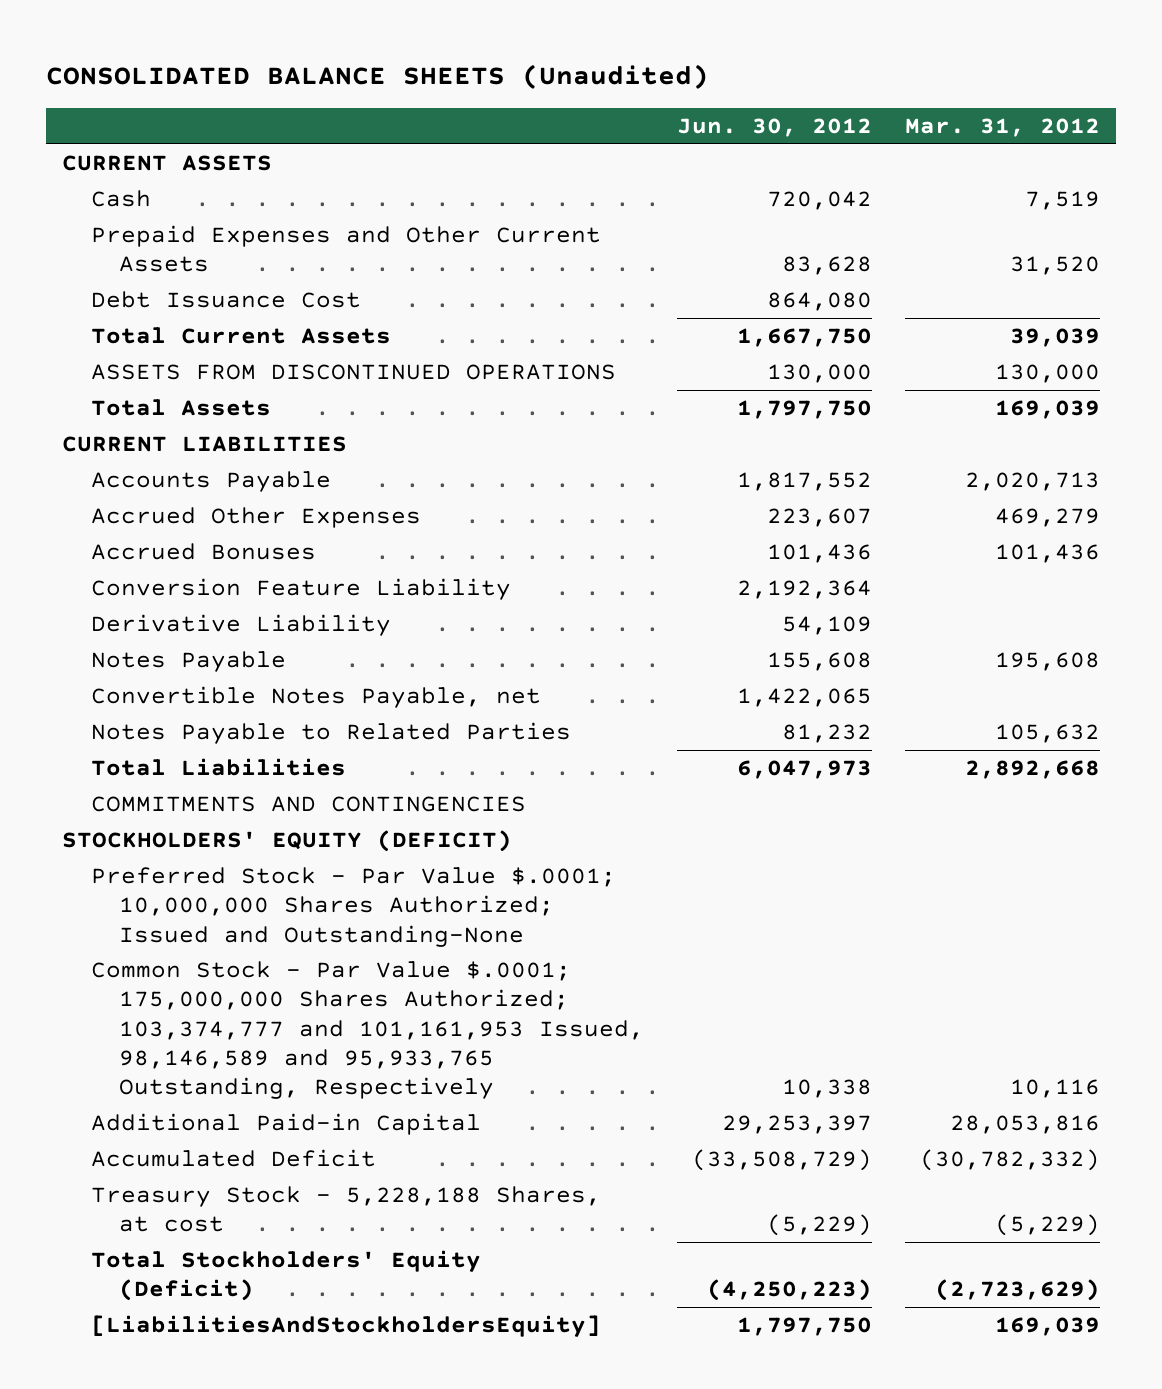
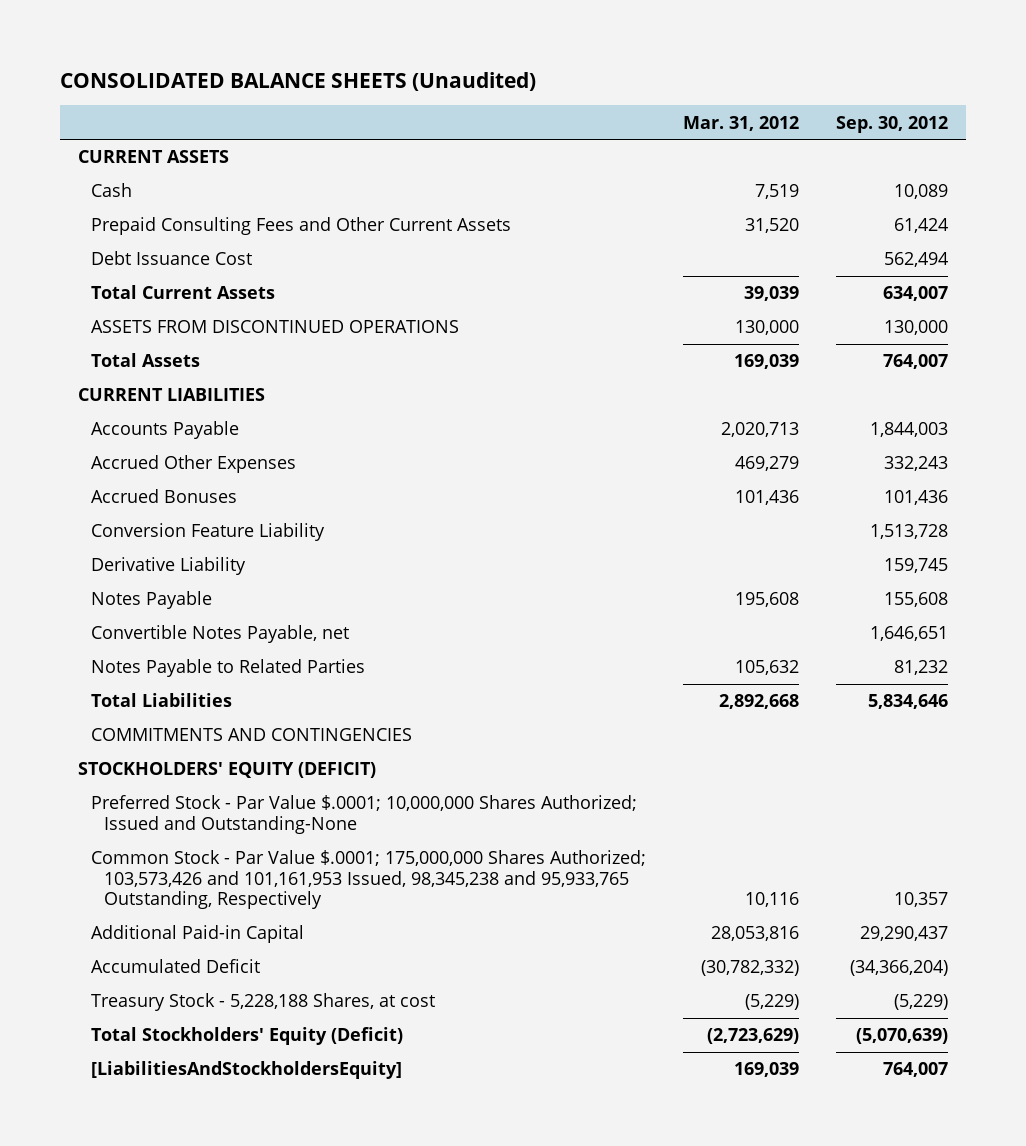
[676,117,872,137] Jun. 30, 2012 -> none
none -> [835,115,948,133] Sep. 30, 2012
[90,225,601,273] Prepaid Expenses and Other Current Assets -> [91,217,512,236] Prepaid Consulting Fees and Other Current Assets
[90,961,644,1099] Common Stock - Par Value $.0001; 175,000,000 Shares Authorized; 103,374,777 and 101,161,953 Issued, 98,146,589 and 95,933,765 Outstanding, Respectively -> [91,850,647,910] Common Stock - Par Value $.0001; 175,000,000 Shares Authorized; 103,573,426 and 101,161,953 Issued, 98,345,238 and 95,933,765 Outstanding, Respectively

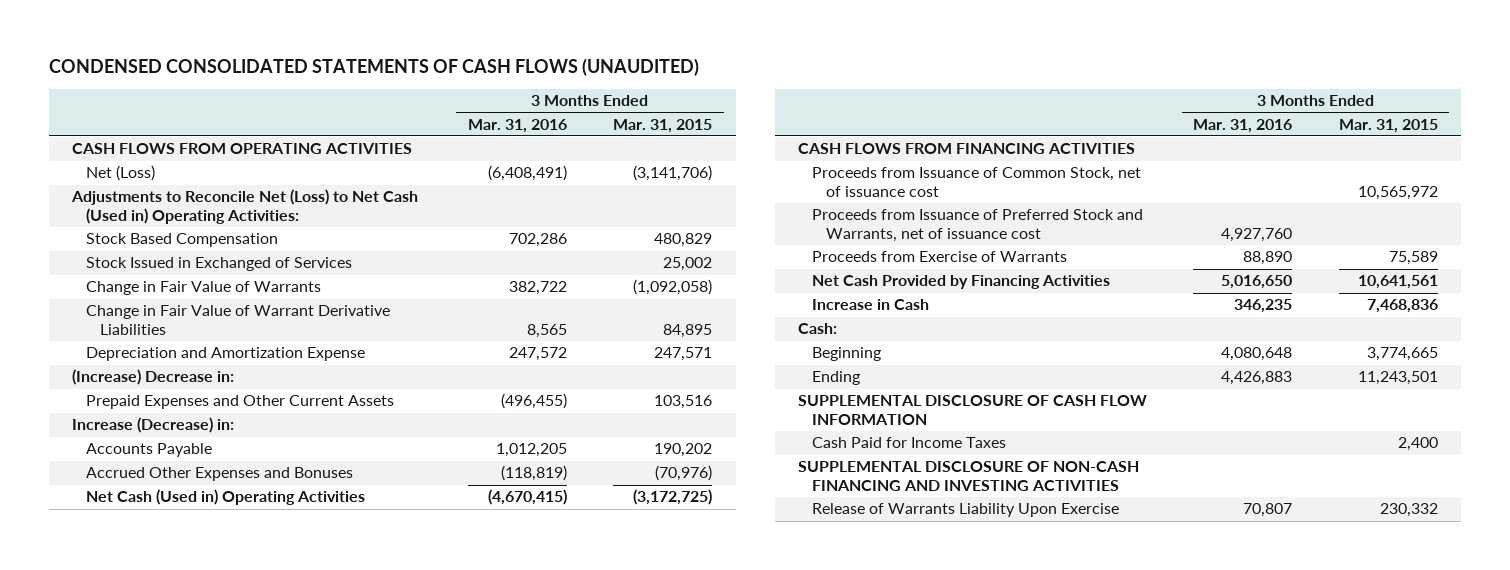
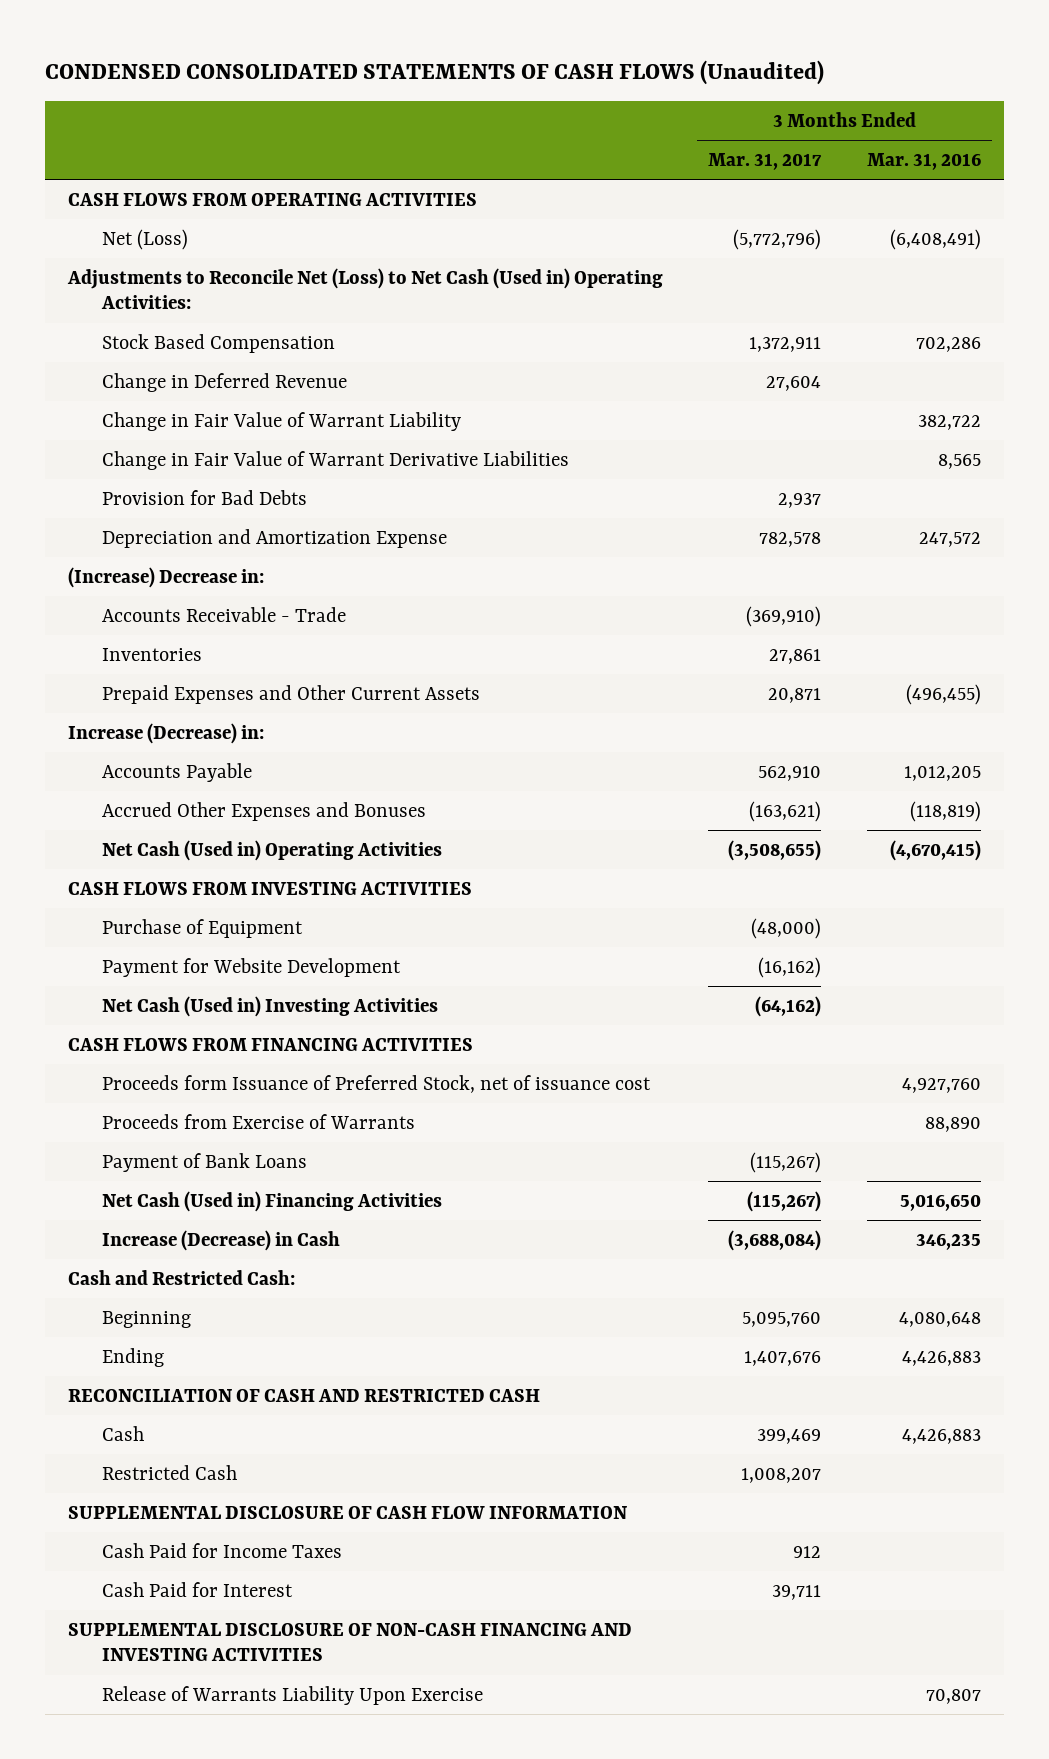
[48,58,699,77] CONDENSED CONSOLIDATED STATEMENTS OF CASH FLOWS (UNAUDITED) -> [44,59,824,85] CONDENSED CONSOLIDATED STATEMENTS OF CASH FLOWS (Unaudited)
[613,118,713,133] Mar. 31, 2015 -> none
none -> [708,152,823,170] Mar. 31, 2017
[86,257,353,272] Stock Issued in Exchanged of Services -> none
none -> [101,372,347,392] Change in Deferred Revenue
[86,281,322,296] Change in Fair Value of Warrants -> [101,411,461,431] Change in Fair Value of Warrant Liability
none -> [101,489,307,505] Provision for Bad Debts
none -> [101,606,346,622] Accounts Receivable - Trade
none -> [101,647,202,661] Inventories
none -> [67,881,472,895] CASH FLOWS FROM INVESTING ACTIVITIES
none -> [101,918,303,938] Purchase of Equipment
none -> [101,957,401,977] Payment for Website Development
none -> [101,995,438,1017] Net Cash (Used in) Investing Activities
[811,167,1141,198] Proceeds from Issuance of Common Stock, net of issuance cost -> none
[811,209,1143,243] Proceeds from Issuance of Preferred Stock and Warrants, net of issuance cost -> [101,1074,651,1093] Proceeds form Issuance of Preferred Stock, net of issuance cost
none -> [101,1152,307,1172] Payment of Bank Loans
[811,275,1110,290] Net Cash Provided by Financing Activities -> [101,1190,442,1212] Net Cash (Used in) Financing Activities
[811,299,929,311] Increase in Cash -> [101,1229,340,1251] Increase (Decrease) in Cash
[797,323,837,335] Cash: -> [67,1269,295,1285] Cash and Restricted Cash:
none -> [67,1388,540,1402] RECONCILIATION OF CASH AND RESTRICTED CASH
none -> [101,1425,144,1441] Cash
none -> [101,1464,237,1480] Restricted Cash
none -> [101,1581,293,1597] Cash Paid for Interest

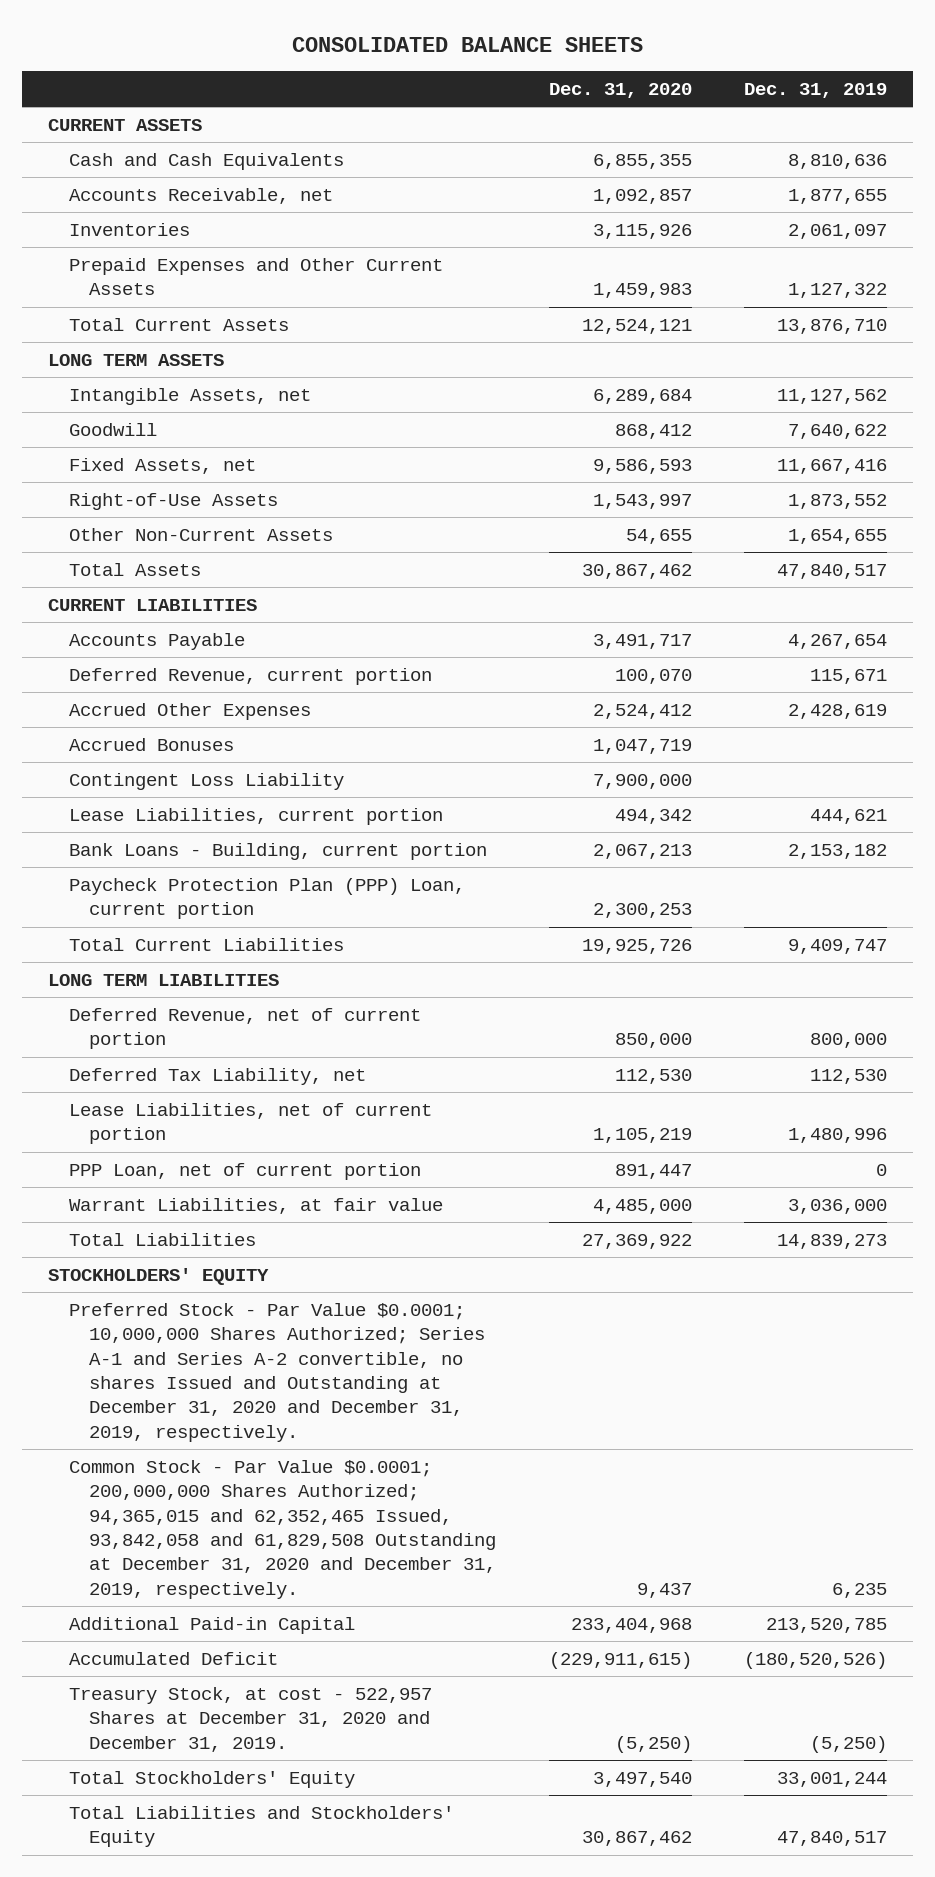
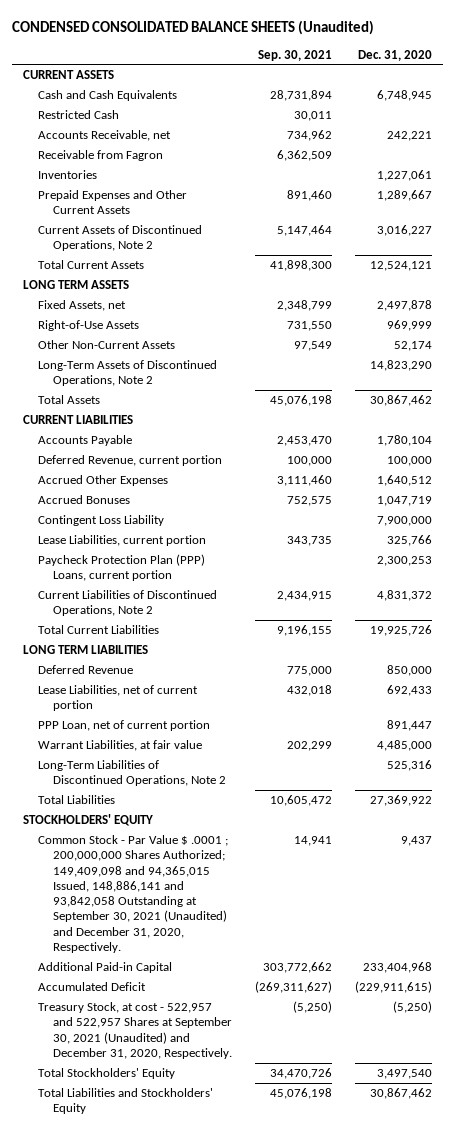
[291,36,643,52] CONSOLIDATED BALANCE SHEETS -> [11,19,374,35] CONDENSED CONSOLIDATED BALANCE SHEETS (Unaudited)
[744,82,888,98] Dec. 31, 2019 -> none
none -> [258,49,333,61] Sep. 30, 2021
[592,153,692,169] 6,855,355 -> [376,90,432,102] 6,748,945
none -> [38,110,120,120] Restricted Cash
[592,188,692,204] 1,092,857 -> [386,131,432,142] 242,221
none -> [38,150,164,162] Receivable from Fagron
[592,223,692,239] 3,115,926 -> [376,170,432,182] 1,227,061
[592,283,692,299] 1,459,983 -> [376,190,432,202] 1,289,667
none -> [38,225,203,252] Current Assets of Discontinued Operations, Note 2
[68,387,311,405] Intangible Assets, net -> none
[68,422,157,436] Goodwill -> none
[592,458,692,474] 9,586,593 -> [376,300,432,312] 2,497,878
[592,493,692,509] 1,543,997 -> [386,320,432,332] 969,999
[625,528,692,544] 54,655 -> [393,341,432,352] 52,174
none -> [38,360,218,387] Long-Term Assets of Discontinued Operations, Note 2
[592,633,692,649] 3,491,717 -> [376,435,432,447] 1,780,104
[614,668,692,684] 100,070 -> [386,456,432,467] 100,000
[592,703,692,719] 2,524,412 -> [376,475,432,487] 1,640,512
[68,842,487,860] Bank Loans - Building, current portion -> none
[614,808,692,824] 494,342 -> [386,535,432,547] 325,766
[68,877,465,920] Paycheck Protection Plan (PPP) Loan, current portion -> [38,554,206,582] Paycheck Protection Plan (PPP) Loans, current portion
none -> [38,590,218,617] Current Liabilities of Discontinued Operations, Note 2
[68,1067,366,1085] Deferred Tax Liability, net -> none
[68,1007,421,1050] Deferred Revenue, net of current portion -> [38,665,134,675] Deferred Revenue
[592,1128,692,1144] 1,105,219 -> [386,685,432,697] 692,433
none -> [38,760,227,787] Long-Term Liabilities of Discontinued Operations, Note 2
[68,1302,486,1442] Preferred Stock - Par Value $0.0001; 10,000,000 Shares Authorized; Series A-1 and Series A-2 convertible, no shares Issued and Outstanding at December 31, 2020 and December 31, 2019, respectively. -> none
[68,1459,497,1599] Common Stock - Par Value $0.0001; 200,000,000 Shares Authorized; 94,365,015 and 62,352,465 Issued, 93,842,058 and 61,829,508 Outstanding at December 31, 2020 and December 31, 2019, respectively. -> [38,835,229,953] Common Stock - Par Value $ .0001 ; 200,000,000 Shares Authorized; 149,409,098 and 94,365,015 Issued, 148,886,141 and 93,842,058 Outstanding at September 30, 2021 (Unaudited) and December 31, 2020, Respectively.
[68,1686,432,1752] Treasury Stock, at cost - 522,957 Shares at December 31, 2020 and December 31, 2019. -> [38,1002,233,1059] Treasury Stock, at cost - 522,957 and 522,957 Shares at September 30, 2021 (Unaudited) and December 31, 2020, Respectively.

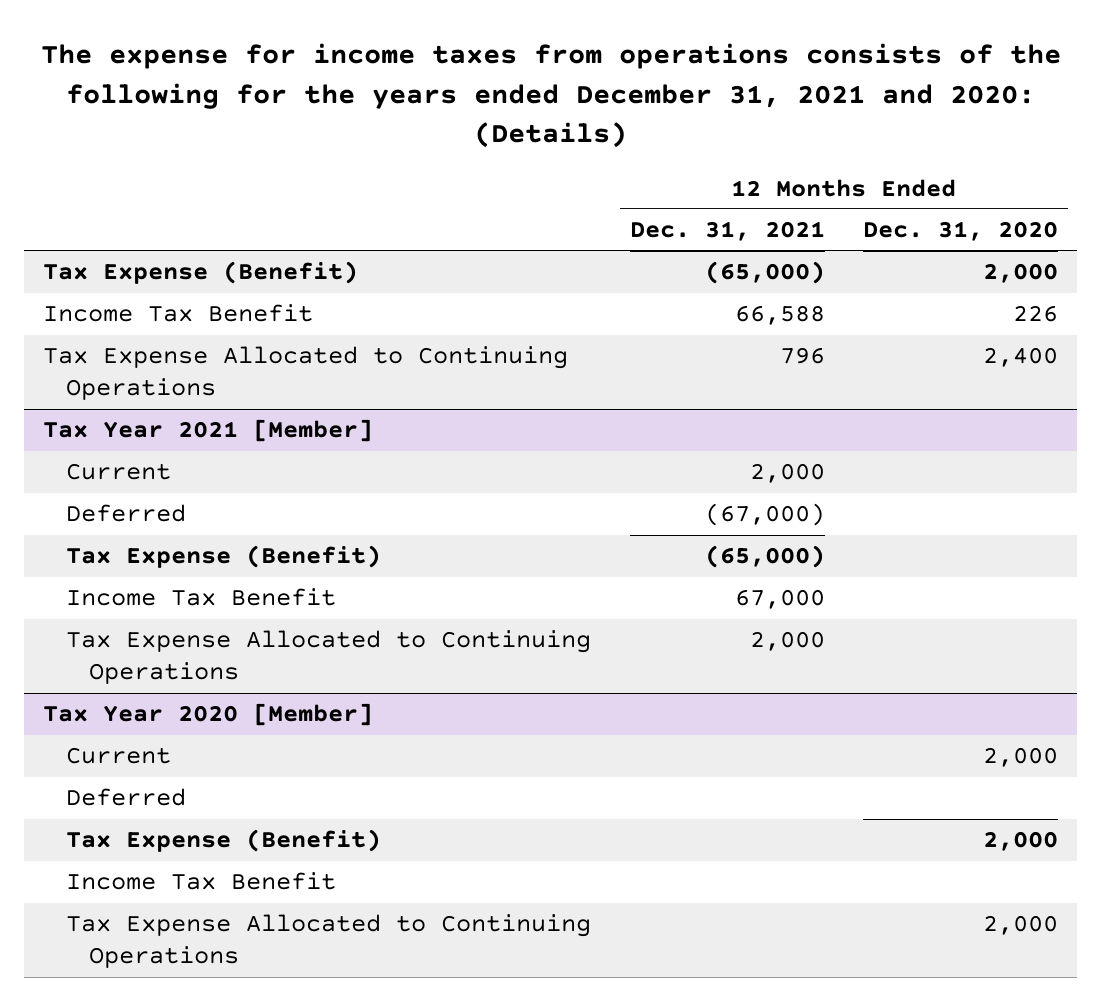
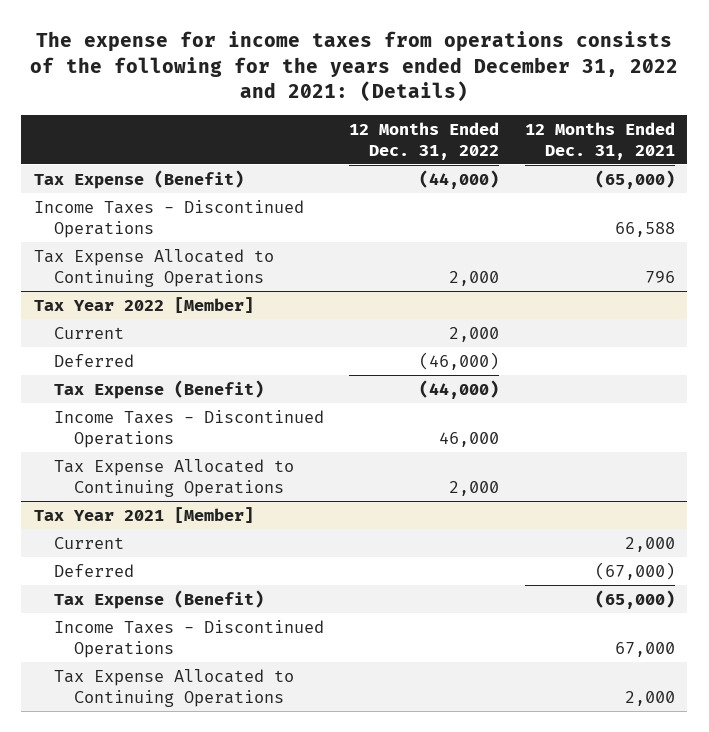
[40,43,1061,149] The expense for income taxes from operations consists of the following for the years ended December 31, 2021 and 2020: (Details) -> [30,30,679,103] The expense for income taxes from operations consists of the following for the years ended December 31, 2022 and 2021: (Details)
[863,221,1059,242] Dec. 31, 2020 -> none
none -> [349,121,500,160] 12 Months Ended Dec. 31, 2022
[43,304,314,323] Income Tax Benefit -> [34,199,305,238] Income Taxes - Discontinued Operations
none -> [34,296,255,313] Tax Year 2022 [Member]
none -> [53,326,124,339] Current
none -> [53,353,134,367] Deferred
none -> [53,379,264,399] Tax Expense (Benefit)
none -> [53,409,324,448] Income Taxes - Discontinued Operations
none -> [53,458,294,497] Tax Expense Allocated to Continuing Operations
[66,588,337,607] Income Tax Benefit -> [53,619,324,658] Income Taxes - Discontinued Operations
[43,703,374,727] Tax Year 2020 [Member] -> none
[66,747,172,765] Current -> none
[66,788,187,807] Deferred -> none
[66,829,382,853] Tax Expense (Benefit) -> none
[66,872,337,891] Income Tax Benefit -> none
[66,914,592,969] Tax Expense Allocated to Continuing Operations -> none

